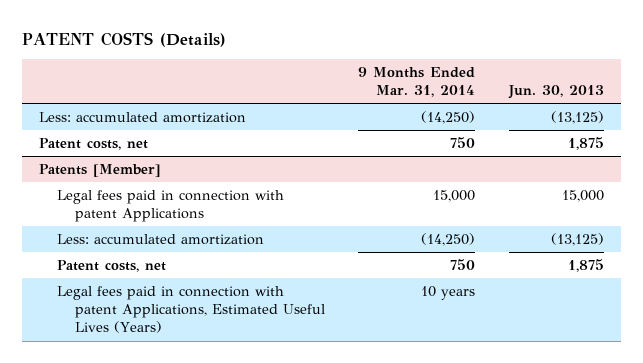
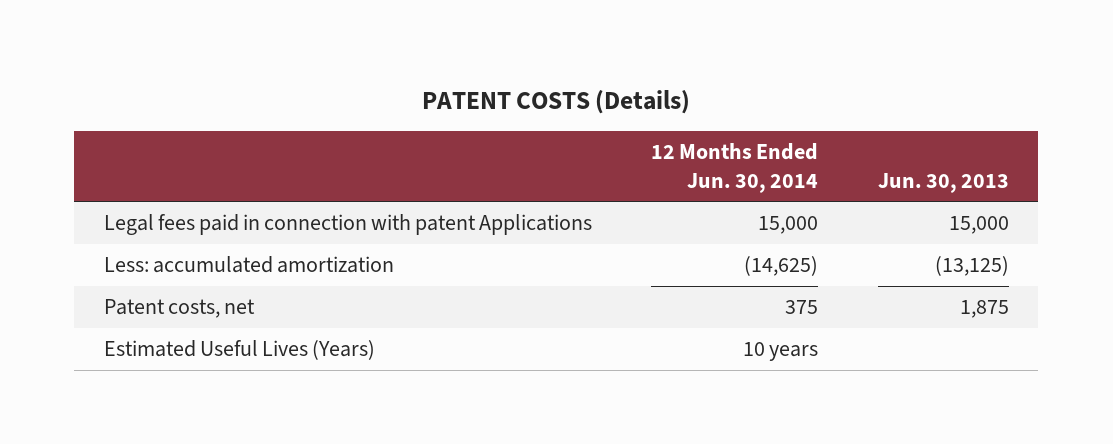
[358,66,476,98] 9 Months Ended Mar. 31, 2014 -> none
none -> [651,143,819,193] 12 Months Ended Jun. 30, 2014
[39,112,247,124] Less: accumulated amortization -> none
[39,138,149,151] Patent costs, net -> none
[39,164,162,178] Patents [Member] -> none
[57,286,326,334] Legal fees paid in connection with patent Applications, Estimated Useful Lives (Years) -> [104,340,376,361] Estimated Useful Lives (Years)

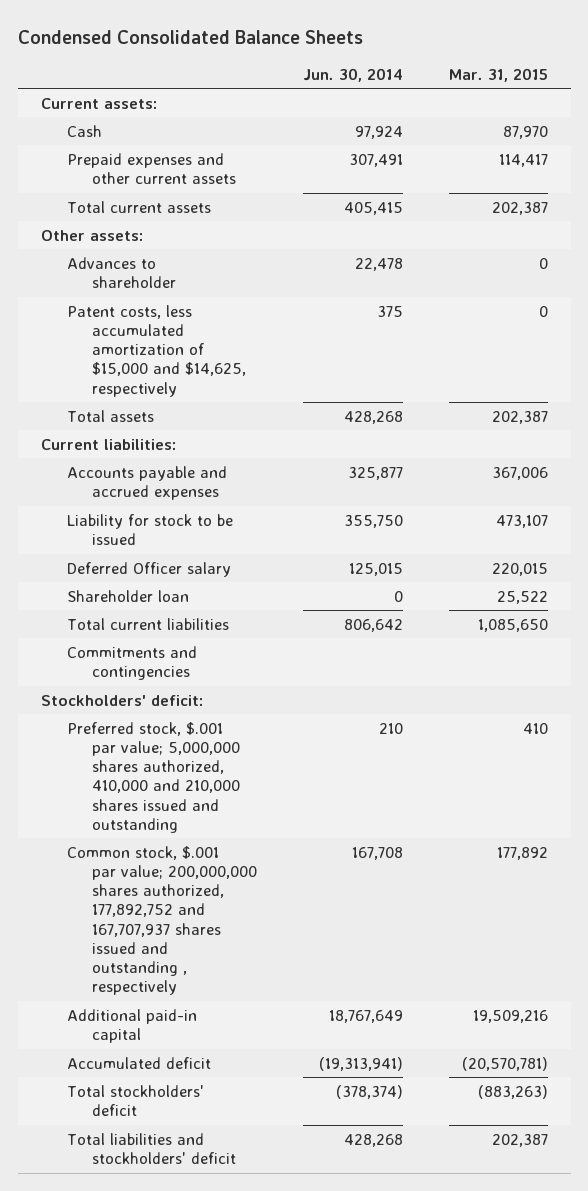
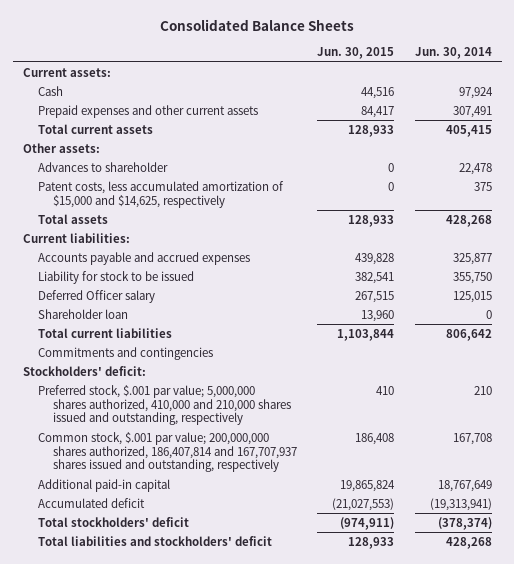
[17,29,363,44] Condensed Consolidated Balance Sheets -> [160,18,355,31] Consolidated Balance Sheets
[448,67,548,82] Mar. 31, 2015 -> none
none -> [317,47,395,60] Jun. 30, 2015
[66,721,241,833] Preferred stock, $.001 par value; 5,000,000 shares authorized, 410,000 and 210,000 shares issued and outstanding -> [37,384,291,426] Preferred stock, $.001 par value; 5,000,000 shares authorized, 410,000 and 210,000 shares issued and outstanding, respectively
[66,845,258,996] Common stock, $.001 par value; 200,000,000 shares authorized, 177,892,752 and 167,707,937 shares issued and outstanding , respectively -> [37,431,297,473] Common stock, $.001 par value; 200,000,000 shares authorized, 186,407,814 and 167,707,937 shares issued and outstanding, respectively

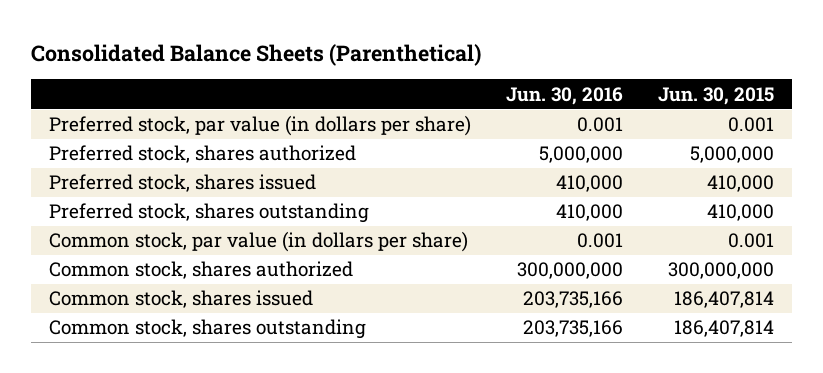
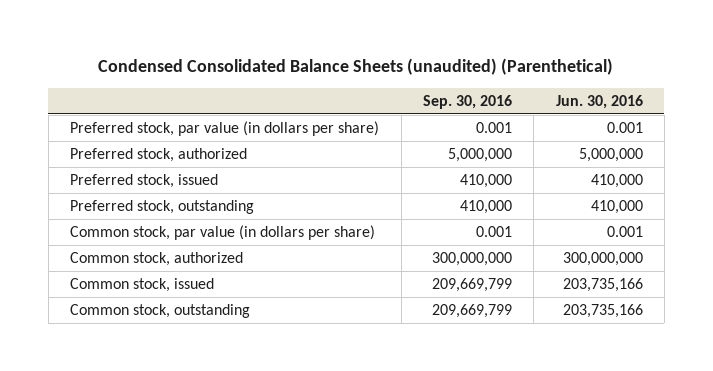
[31,43,482,66] Consolidated Balance Sheets (Parenthetical) -> [98,58,614,76] Condensed Consolidated Balance Sheets (unaudited) (Parenthetical)
[658,86,775,105] Jun. 30, 2015 -> none
none -> [422,94,512,109] Sep. 30, 2016
[48,145,356,164] Preferred stock, shares authorized -> [70,148,248,163] Preferred stock, authorized
[48,174,316,193] Preferred stock, shares issued -> [70,174,219,189] Preferred stock, issued
[48,203,369,224] Preferred stock, shares outstanding -> [70,200,255,215] Preferred stock, outstanding
[48,261,353,280] Common stock, shares authorized -> [70,252,244,267] Common stock, authorized
[48,290,313,309] Common stock, shares issued -> [70,278,215,293] Common stock, issued
[48,319,366,340] Common stock, shares outstanding -> [70,304,251,319] Common stock, outstanding

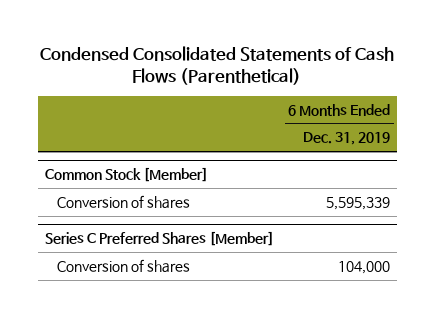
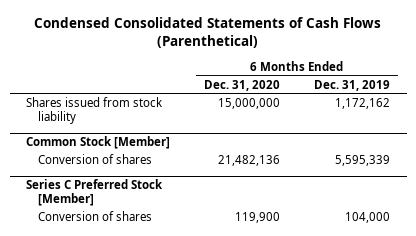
none -> [204,79,281,91] Dec. 31, 2020
none -> [26,97,164,125] Shares issued from stock liability
[44,231,274,247] Series C Preferred Shares [Member] -> [26,179,164,207] Series C Preferred Stock [Member]

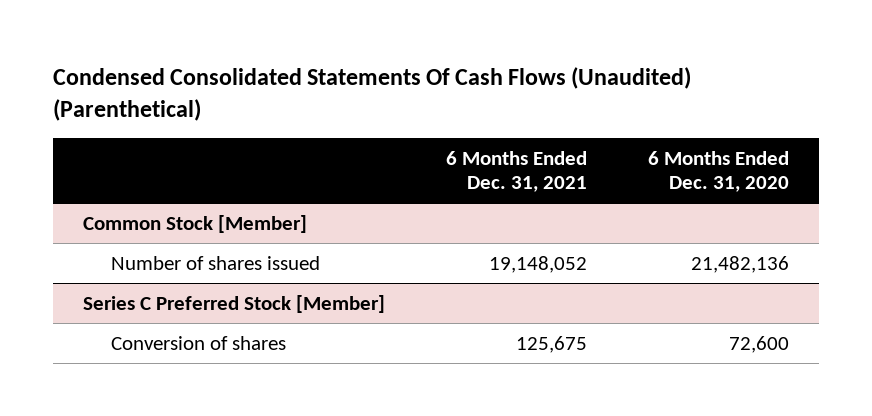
[34,16,382,48] Condensed Consolidated Statements of Cash Flows (Parenthetical) -> [52,66,691,122] Condensed Consolidated Statements Of Cash Flows (Unaudited) (Parenthetical)
[313,79,390,91] Dec. 31, 2019 -> none
none -> [445,150,587,192] 6 Months Ended Dec. 31, 2021
[26,97,164,125] Shares issued from stock liability -> none
[37,154,152,165] Conversion of shares -> [110,255,320,270] Number of shares issued
[235,212,281,224] 119,900 -> [728,335,789,353] 72,600

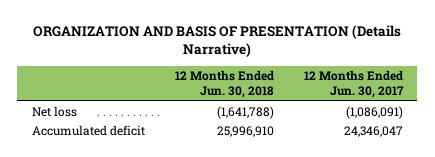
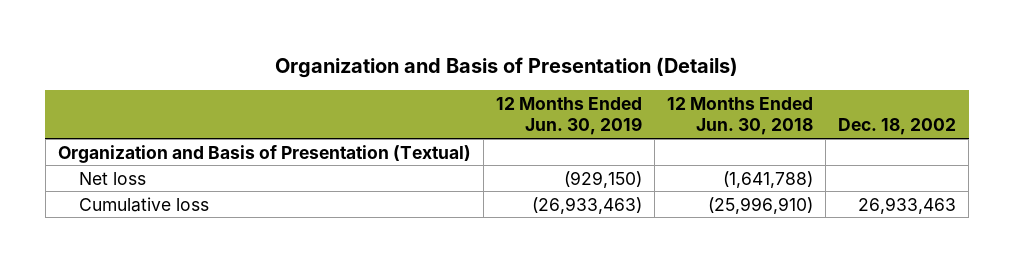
[33,24,402,58] ORGANIZATION AND BASIS OF PRESENTATION (Details Narrative) -> [275,56,739,78] Organization and Basis of Presentation (Details)
[303,70,404,99] 12 Months Ended Jun. 30, 2017 -> none
none -> [496,96,643,136] 12 Months Ended Jun. 30, 2019
none -> [838,118,957,136] Dec. 18, 2002
none -> [58,144,472,163] Organization and Basis of Presentation (Textual)
[32,124,146,136] Accumulated deficit -> none
none -> [79,196,210,212] Cumulative loss

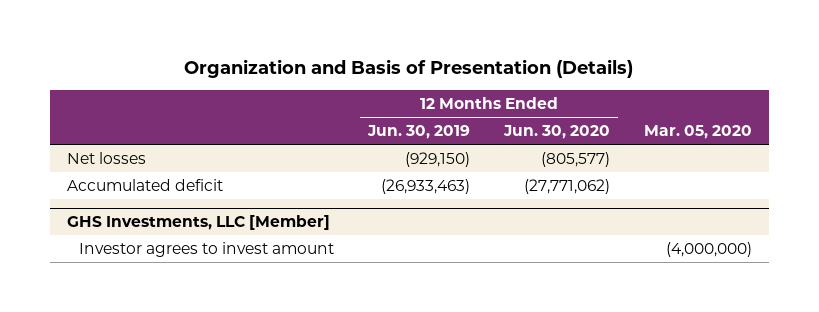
[667,96,814,136] 12 Months Ended Jun. 30, 2018 -> none
[838,118,957,136] Dec. 18, 2002 -> none
none -> [502,125,610,140] Jun. 30, 2020
none -> [643,125,752,140] Mar. 05, 2020
[58,144,472,163] Organization and Basis of Presentation (Textual) -> none
[79,171,147,185] Net loss -> [67,151,147,164] Net losses
[79,196,210,212] Cumulative loss -> [67,178,224,191] Accumulated deficit
none -> [67,214,331,230] GHS Investments, LLC [Member]
none -> [79,241,335,257] Investor agrees to invest amount

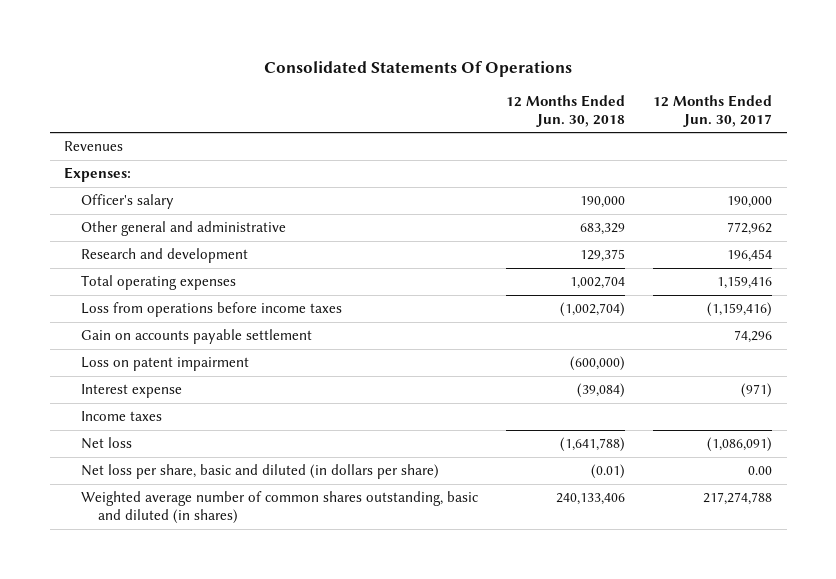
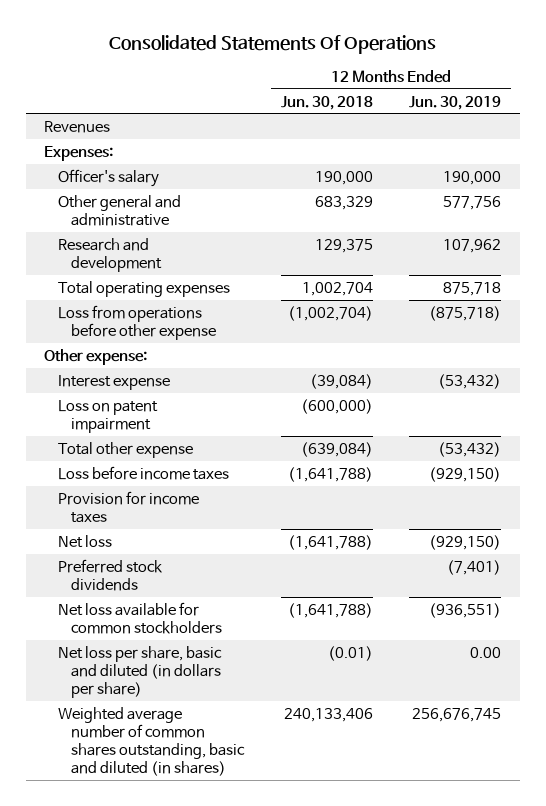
[653,94,773,127] 12 Months Ended Jun. 30, 2017 -> none
none -> [409,95,502,110] Jun. 30, 2019
[81,329,313,345] Gain on accounts payable settlement -> none
[81,302,343,318] Loss from operations before income taxes -> [57,304,216,340] Loss from operations before other expense
none -> [44,348,148,365] Other expense:
[81,357,250,372] Loss on patent impairment -> [57,399,158,433] Loss on patent impairment
none -> [57,441,193,458] Total other expense
none -> [57,465,229,480] Loss before income taxes
[81,411,163,422] Income taxes -> [57,490,199,523] Provision for income taxes
none -> [57,558,163,591] Preferred stock dividends
none -> [57,601,222,634] Net loss available for common stockholders

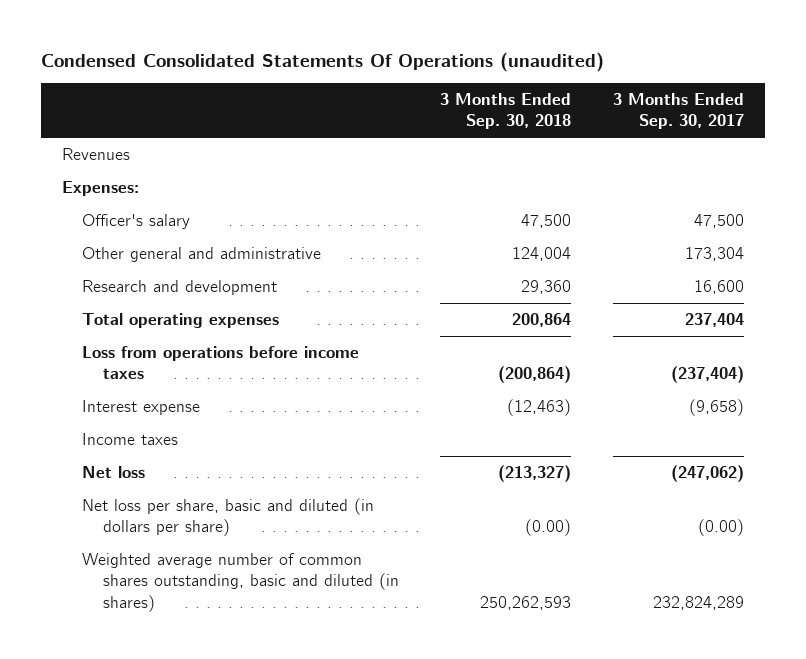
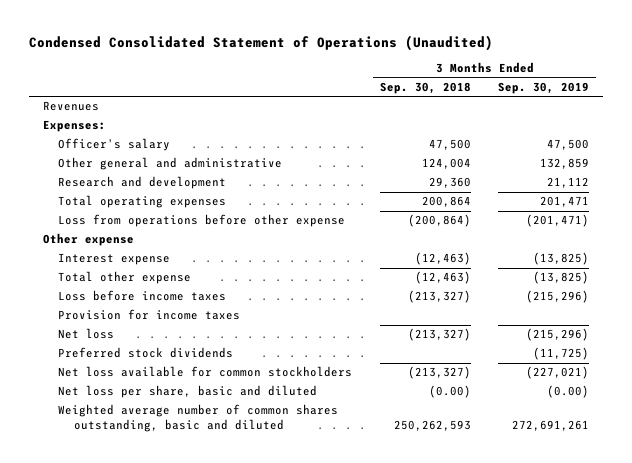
[40,51,604,72] Condensed Consolidated Statements Of Operations (unaudited) -> [28,35,493,52] Condensed Consolidated Statement of Operations (Unaudited)
[613,93,745,130] 3 Months Ended Sep. 30, 2017 -> none
none -> [498,81,590,94] Sep. 30, 2019
[82,346,360,380] Loss from operations before income taxes -> [58,214,346,228] Loss from operations before other expense
none -> [42,233,134,247] Other expense
none -> [58,271,192,285] Total other expense
none -> [58,290,227,302] Loss before income taxes
[82,433,179,446] Income taxes -> [58,309,241,321] Provision for income taxes
none -> [58,347,234,359] Preferred stock dividends
none -> [58,366,353,378] Net loss available for common stockholders
[82,498,375,537] Net loss per share, basic and diluted (in dollars per share) -> [58,385,318,399] Net loss per share, basic and diluted
[82,553,399,612] Weighted average number of common shares outstanding, basic and diluted (in shares) -> [58,404,339,433] Weighted average number of common shares outstanding, basic and diluted

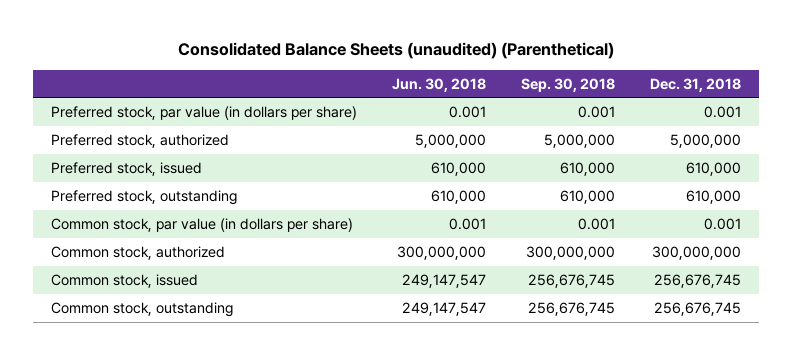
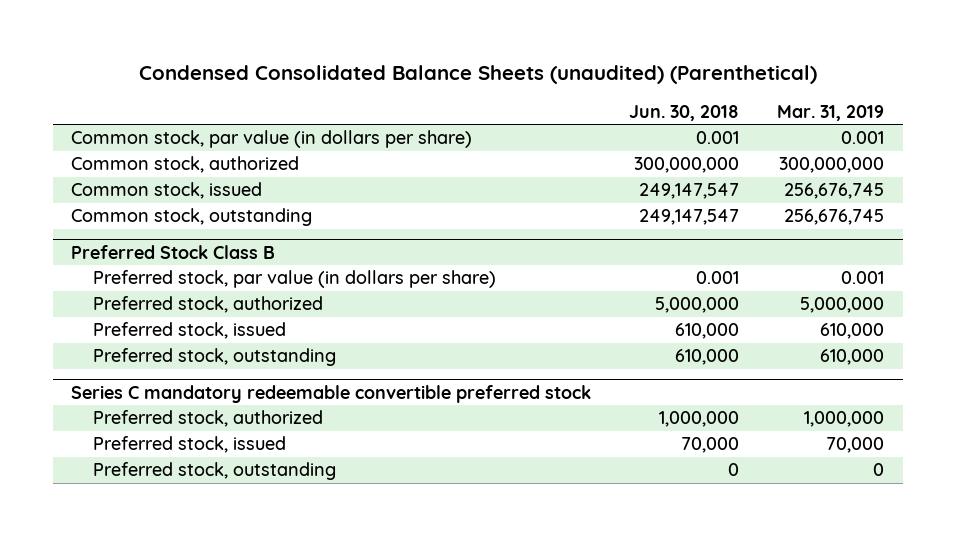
[177,42,614,60] Consolidated Balance Sheets (unaudited) (Parenthetical) -> [138,65,817,85] Condensed Consolidated Balance Sheets (unaudited) (Parenthetical)
[520,77,615,92] Sep. 30, 2018 -> none
[650,77,742,92] Dec. 31, 2018 -> none
none -> [777,104,885,121] Mar. 31, 2019
[50,105,357,120] Preferred stock, par value (in dollars per share) -> none
[50,133,229,148] Preferred stock, authorized -> none
[50,161,202,176] Preferred stock, issued -> none
[50,189,237,205] Preferred stock, outstanding -> none
none -> [71,244,276,259] Preferred Stock Class B
none -> [93,270,497,289] Preferred stock, par value (in dollars per share)
none -> [93,296,324,314] Preferred stock, authorized
none -> [93,322,287,340] Preferred stock, issued
none -> [93,348,337,367] Preferred stock, outstanding
none -> [71,384,592,403] Series C mandatory redeemable convertible preferred stock
none -> [93,410,324,428] Preferred stock, authorized
none -> [93,436,287,454] Preferred stock, issued
none -> [93,462,337,481] Preferred stock, outstanding

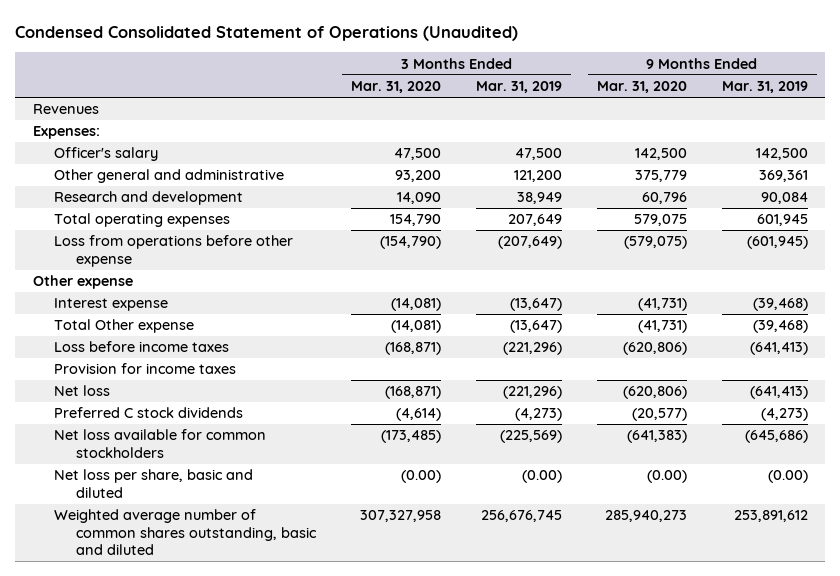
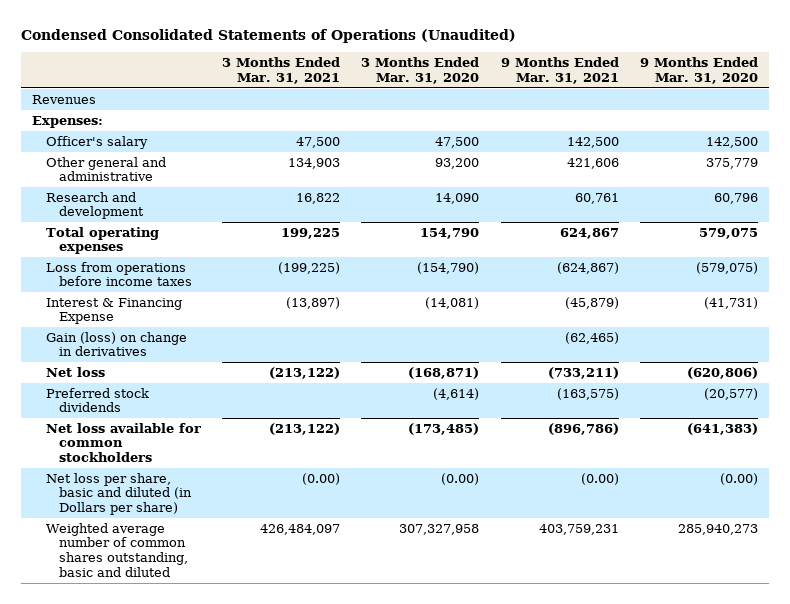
[15,25,519,41] Condensed Consolidated Statement of Operations (Unaudited) -> [21,29,517,44] Condensed Consolidated Statements of Operations (Unaudited)
[476,81,563,94] Mar. 31, 2019 -> none
[721,81,808,94] Mar. 31, 2019 -> none
none -> [221,57,340,84] 3 Months Ended Mar. 31, 2021
none -> [500,57,619,84] 9 Months Ended Mar. 31, 2021
[32,275,133,290] Other expense -> none
[54,319,195,334] Total Other expense -> none
[54,341,230,353] Loss before income taxes -> none
[54,363,237,375] Provision for income taxes -> none
[54,235,294,267] Loss from operations before other expense -> [45,261,193,287] Loss from operations before income taxes
[54,298,169,312] Interest expense -> [45,297,182,325] Interest & Financing Expense
none -> [45,331,187,357] Gain (loss) on change in derivatives
[54,407,244,419] Preferred C stock dividends -> [45,387,149,413] Preferred stock dividends
[54,469,254,498] Net loss per share, basic and diluted -> [45,472,193,516] Net loss per share, basic and diluted (in Dollars per share)

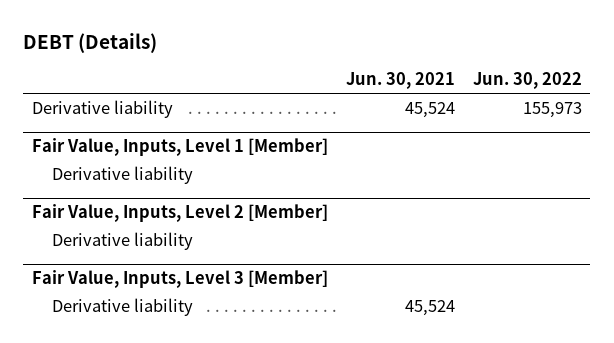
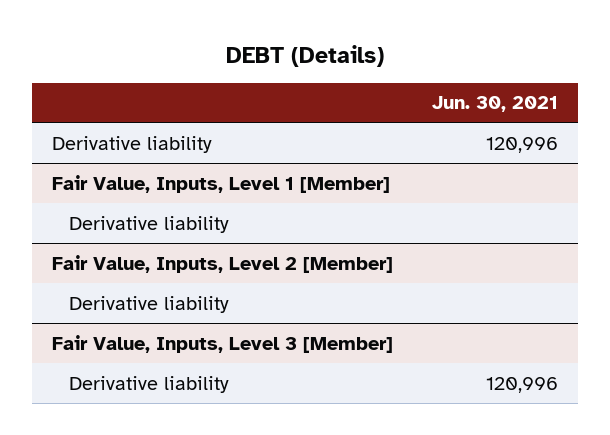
[472,72,582,90] Jun. 30, 2022 -> none
[404,101,455,118] 45,524 -> [485,136,558,153] 120,996
[404,299,455,316] 45,524 -> [485,376,558,393] 120,996

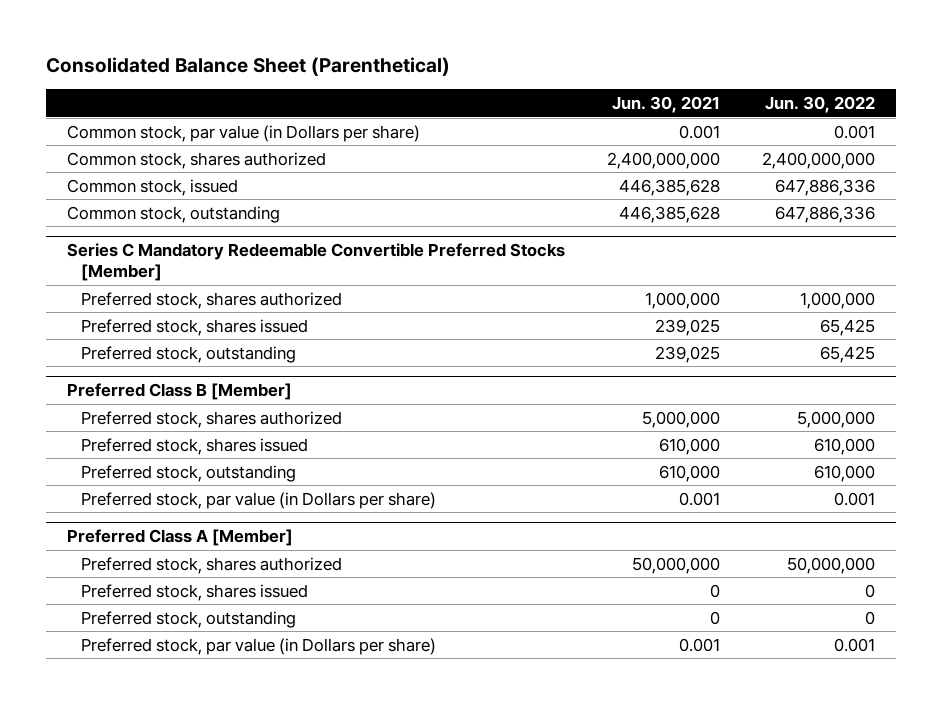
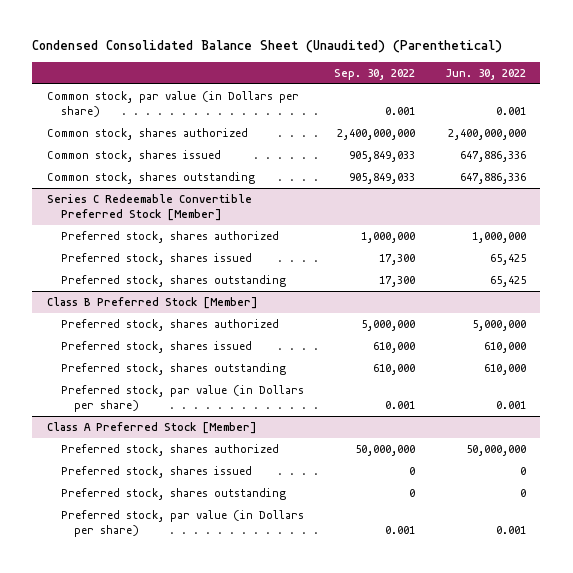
[46,57,451,77] Consolidated Balance Sheet (Parenthetical) -> [32,40,503,54] Condensed Consolidated Balance Sheet (Unaudited) (Parenthetical)
[612,96,721,114] Jun. 30, 2021 -> none
none -> [333,68,415,80] Sep. 30, 2022
[67,178,239,196] Common stock, issued -> [47,149,222,162] Common stock, shares issued
[67,205,281,223] Common stock, outstanding -> [47,171,256,184] Common stock, shares outstanding
[67,243,566,282] Series C Mandatory Redeemable Convertible Preferred Stocks [Member] -> [47,193,253,221] Series C Redeemable Convertible Preferred Stock [Member]
[81,345,297,363] Preferred stock, outstanding -> [60,274,286,287] Preferred stock, shares outstanding
[67,383,293,401] Preferred Class B [Member] -> [47,296,259,309] Class B Preferred Stock [Member]
[81,464,297,482] Preferred stock, outstanding -> [60,362,286,375] Preferred stock, shares outstanding
[67,529,294,547] Preferred Class A [Member] -> [47,421,258,434] Class A Preferred Stock [Member]
[81,610,297,628] Preferred stock, outstanding -> [60,487,286,500] Preferred stock, shares outstanding

